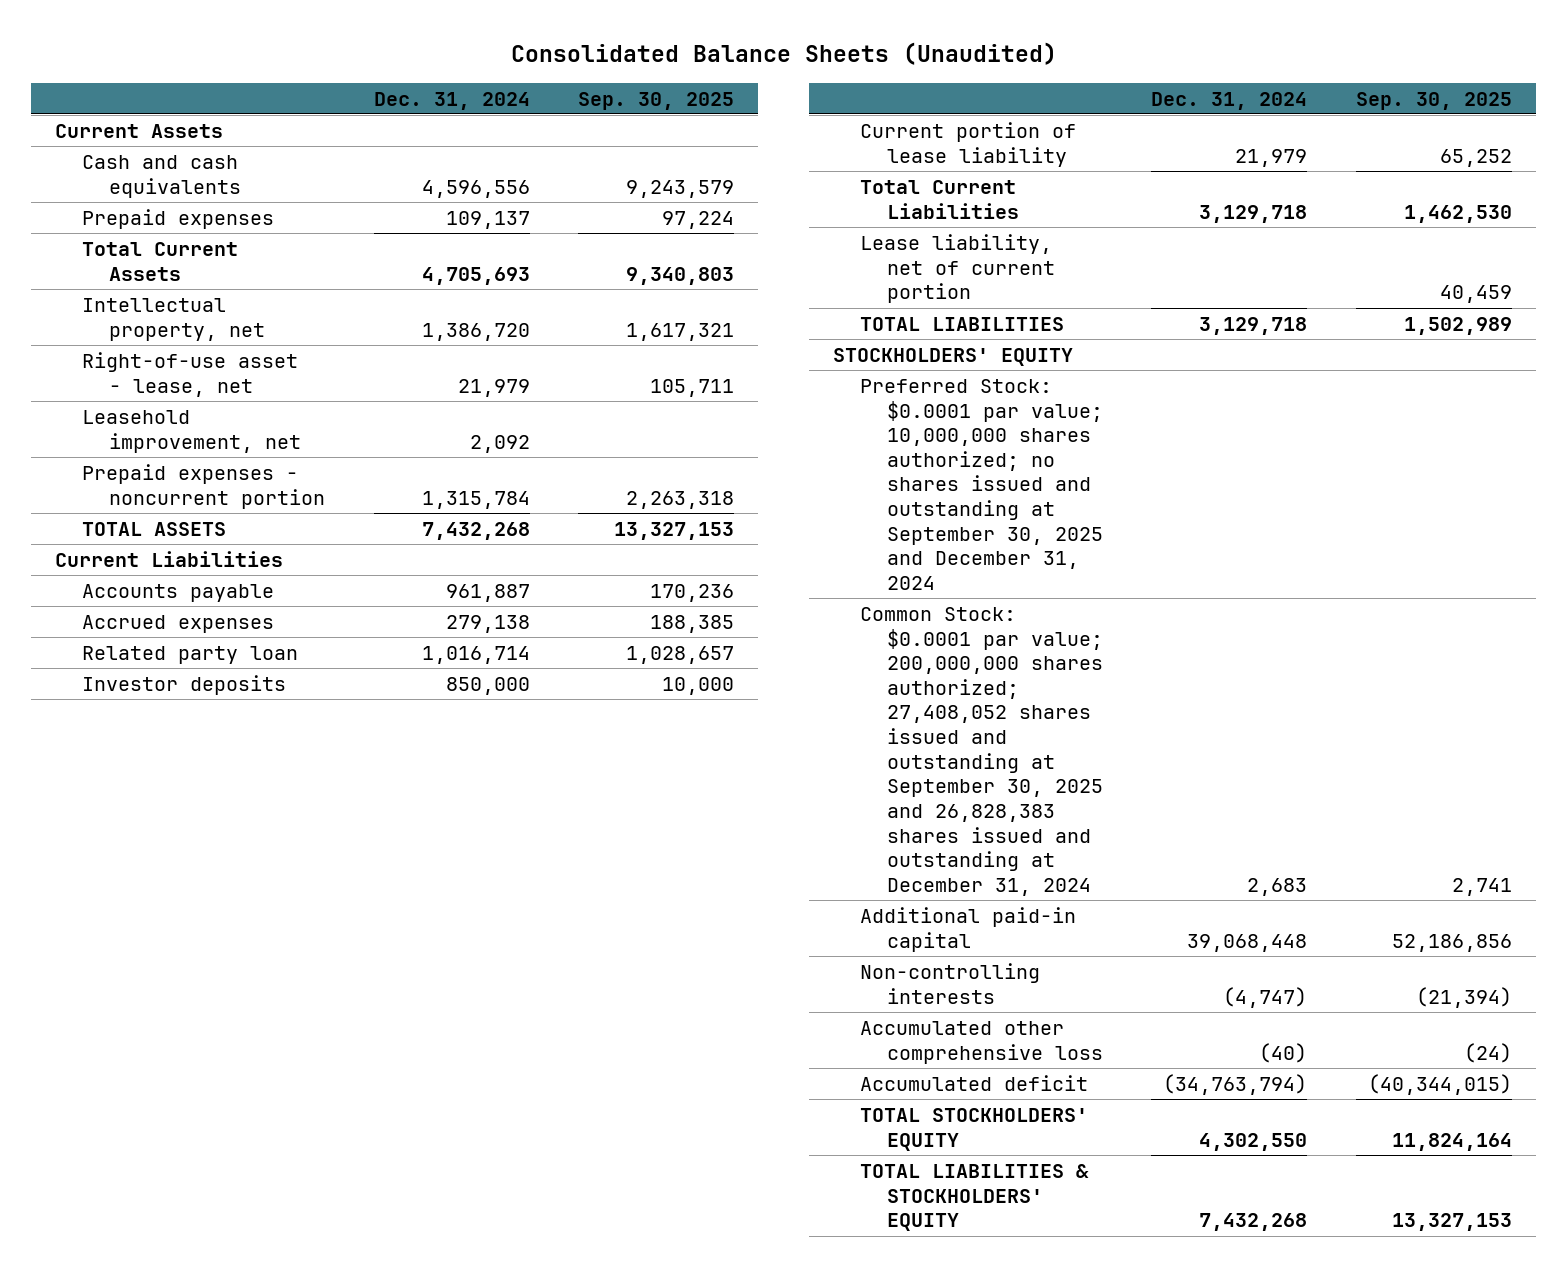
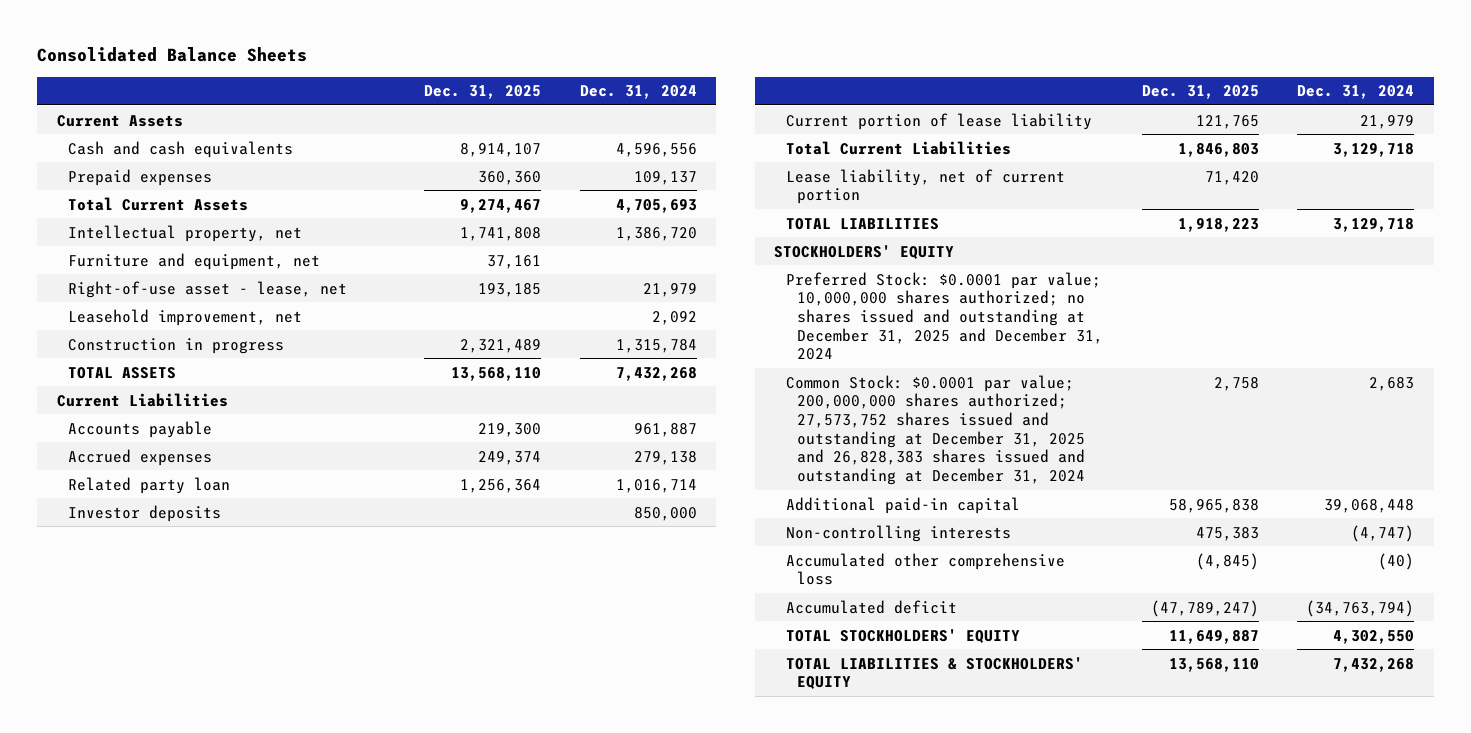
[510,42,1057,66] Consolidated Balance Sheets (Unaudited) -> [37,47,308,63] Consolidated Balance Sheets
[578,91,735,110] Sep. 30, 2025 -> none
none -> [424,85,542,100] Dec. 31, 2025
none -> [67,252,320,270] Furniture and equipment, net
[82,464,326,509] Prepaid expenses - noncurrent portion -> [67,337,284,354] Construction in progress
[859,379,1103,590] Preferred Stock: $0.0001 par value; 10,000,000 shares authorized; no shares issued and outstanding at September 30, 2025 and December 31, 2024 -> [785,271,1103,361] Preferred Stock: $0.0001 par value; 10,000,000 shares authorized; no shares issued and outstanding at December 31, 2025 and December 31, 2024
[859,607,1103,896] Common Stock: $0.0001 par value; 200,000,000 shares authorized; 27,408,052 shares issued and outstanding at September 30, 2025 and 26,828,383 shares issued and outstanding at December 31, 2024 -> [785,374,1085,485] Common Stock: $0.0001 par value; 200,000,000 shares authorized; 27,573,752 shares issued and outstanding at December 31, 2025 and 26,828,383 shares issued and outstanding at December 31, 2024

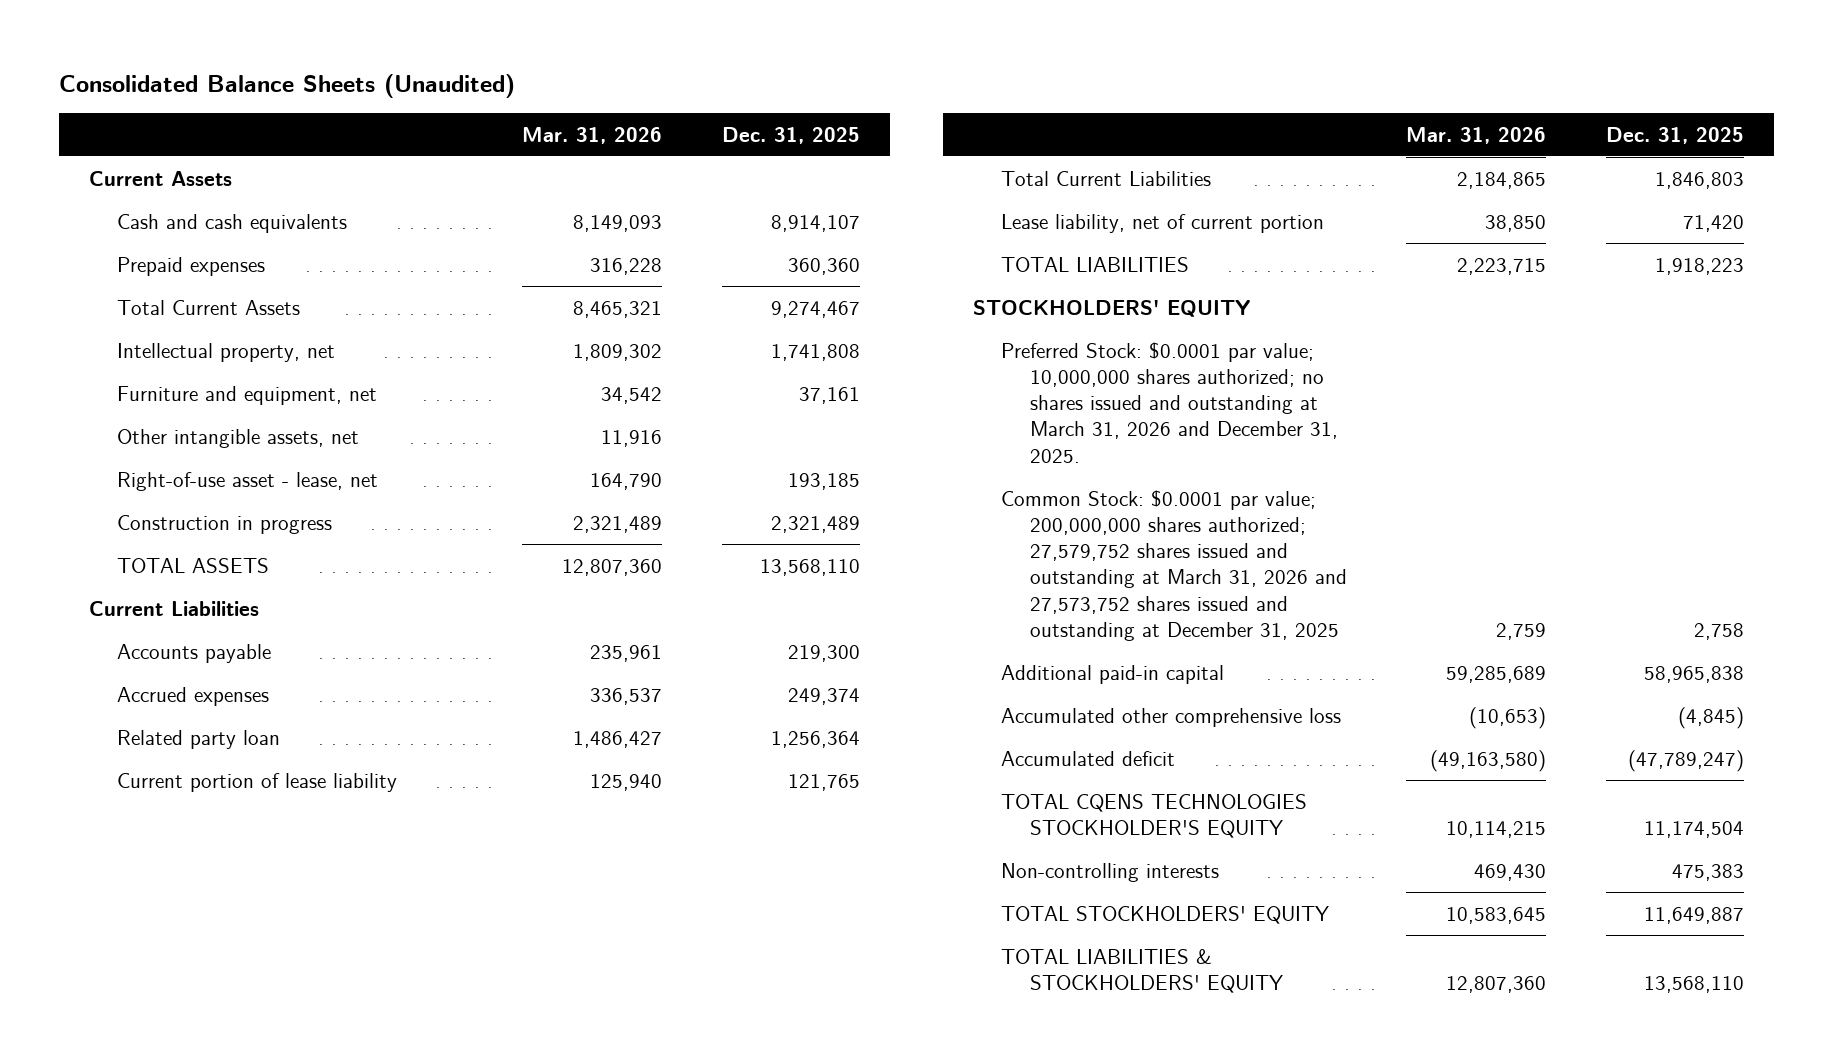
[37,47,308,63] Consolidated Balance Sheets -> [58,73,515,98] Consolidated Balance Sheets (Unaudited)
[579,85,697,100] Dec. 31, 2024 -> none
none -> [522,126,663,144] Mar. 31, 2026
none -> [117,428,360,448] Other intangible assets, net
[67,308,302,326] Leasehold improvement, net -> none
[67,504,221,522] Investor deposits -> none
[785,271,1103,361] Preferred Stock: $0.0001 par value; 10,000,000 shares authorized; no shares issued and outstanding at December 31, 2025 and December 31, 2024 -> [1001,341,1338,463] Preferred Stock: $0.0001 par value; 10,000,000 shares authorized; no shares issued and outstanding at March 31, 2026 and December 31, 2025.
[785,374,1085,485] Common Stock: $0.0001 par value; 200,000,000 shares authorized; 27,573,752 shares issued and outstanding at December 31, 2025 and 26,828,383 shares issued and outstanding at December 31, 2024 -> [1001,489,1347,641] Common Stock: $0.0001 par value; 200,000,000 shares authorized; 27,579,752 shares issued and outstanding at March 31, 2026 and 27,573,752 shares issued and outstanding at December 31, 2025
none -> [1001,793,1308,839] TOTAL CQENS TECHNOLOGIES STOCKHOLDER'S EQUITY
[785,524,1011,542] Non-controlling interests -> [1001,862,1220,882] Non-controlling interests

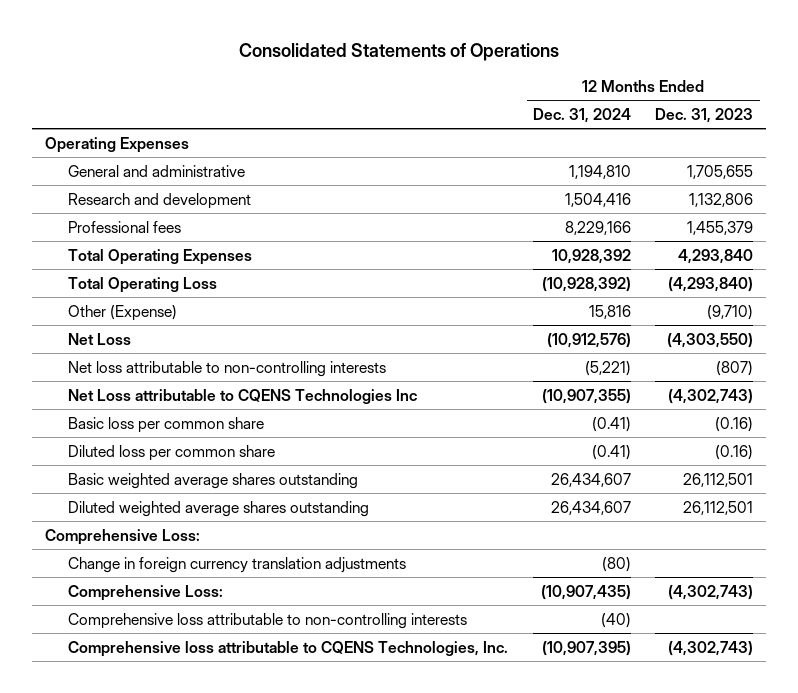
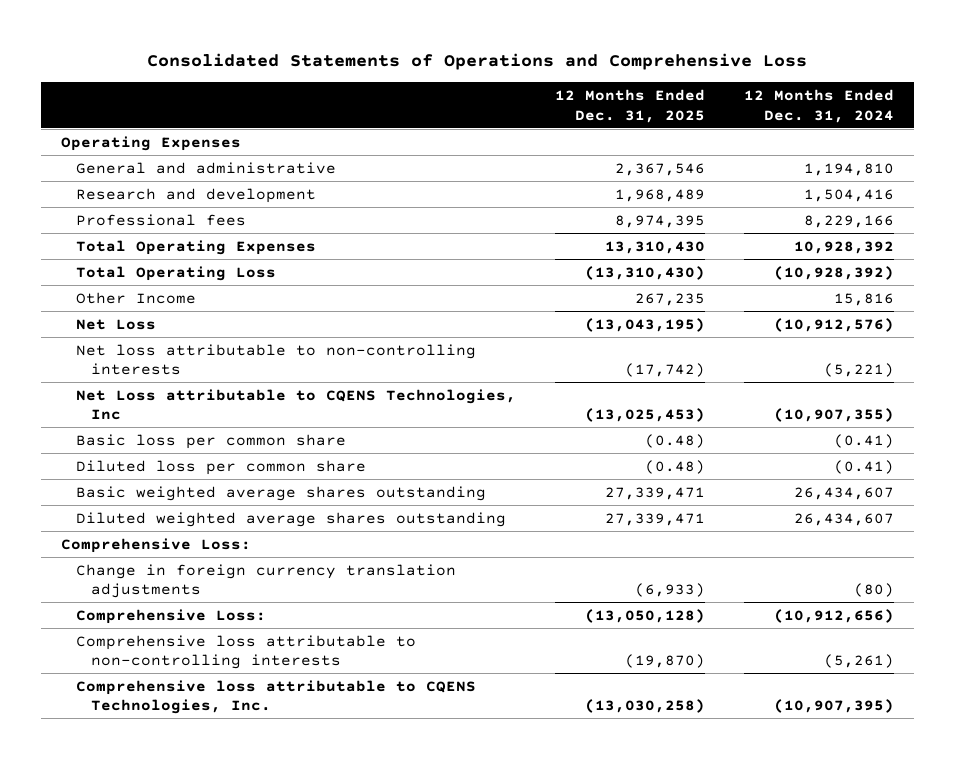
[239,42,560,61] Consolidated Statements of Operations -> [147,53,808,71] Consolidated Statements of Operations and Comprehensive Loss
[655,107,754,123] Dec. 31, 2023 -> none
none -> [554,88,705,123] 12 Months Ended Dec. 31, 2025
[67,304,177,321] Other (Expense) -> [75,291,196,304] Other Income
[67,388,417,404] Net Loss attributable to CQENS Technologies Inc -> [75,388,516,421] Net Loss attributable to CQENS Technologies, Inc
[540,584,631,600] (10,907,435) -> [773,608,894,623] (10,912,656)
[600,612,631,628] (40) -> [823,654,894,669] (5,261)

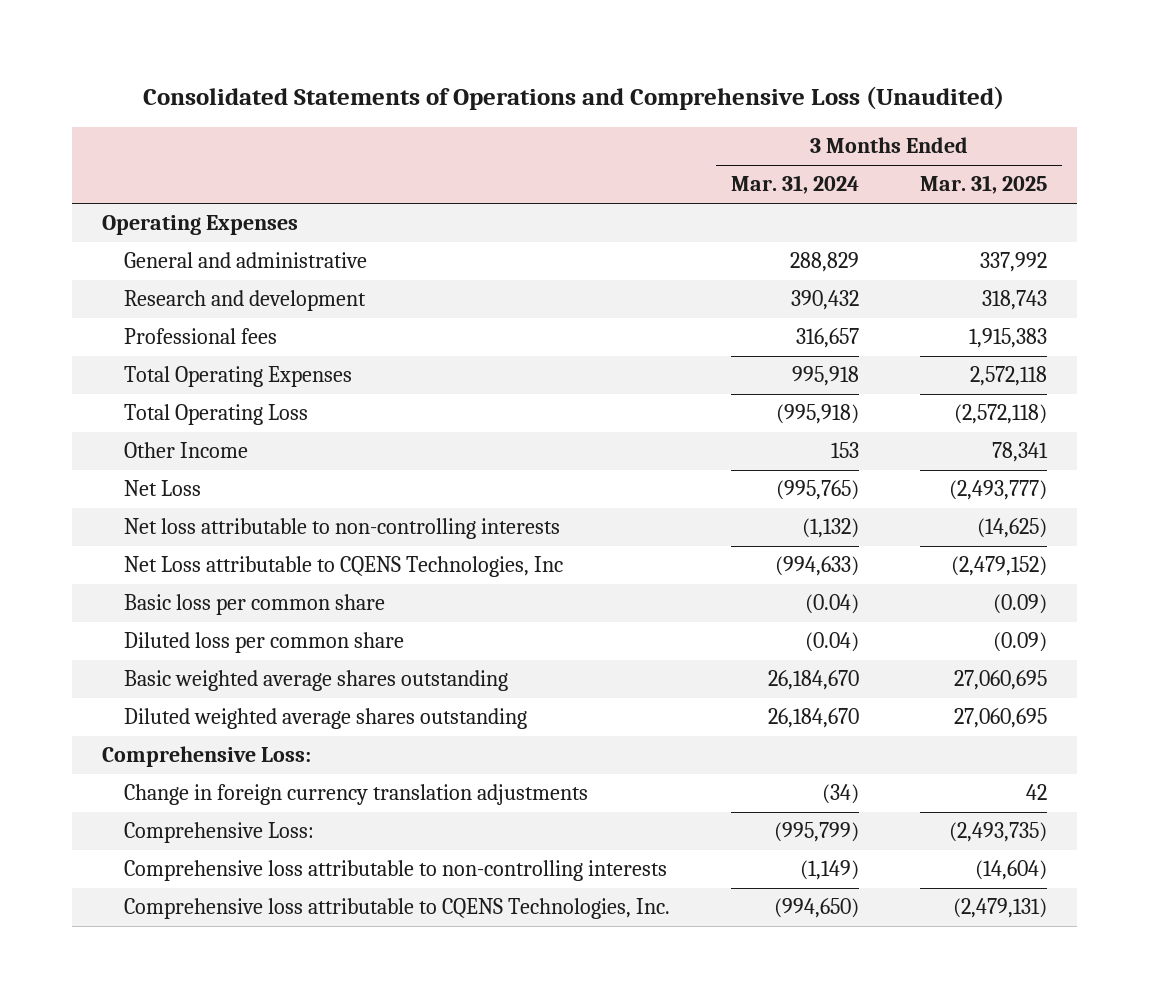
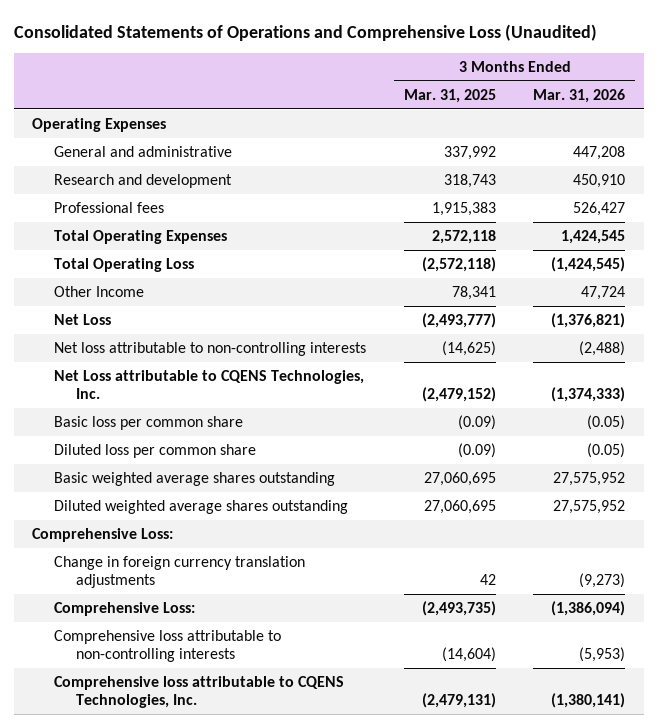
[730,175,859,195] Mar. 31, 2024 -> none
none -> [533,88,626,103] Mar. 31, 2026
[123,556,563,578] Net Loss attributable to CQENS Technologies, Inc -> [54,369,365,399] Net Loss attributable to CQENS Technologies, Inc.

